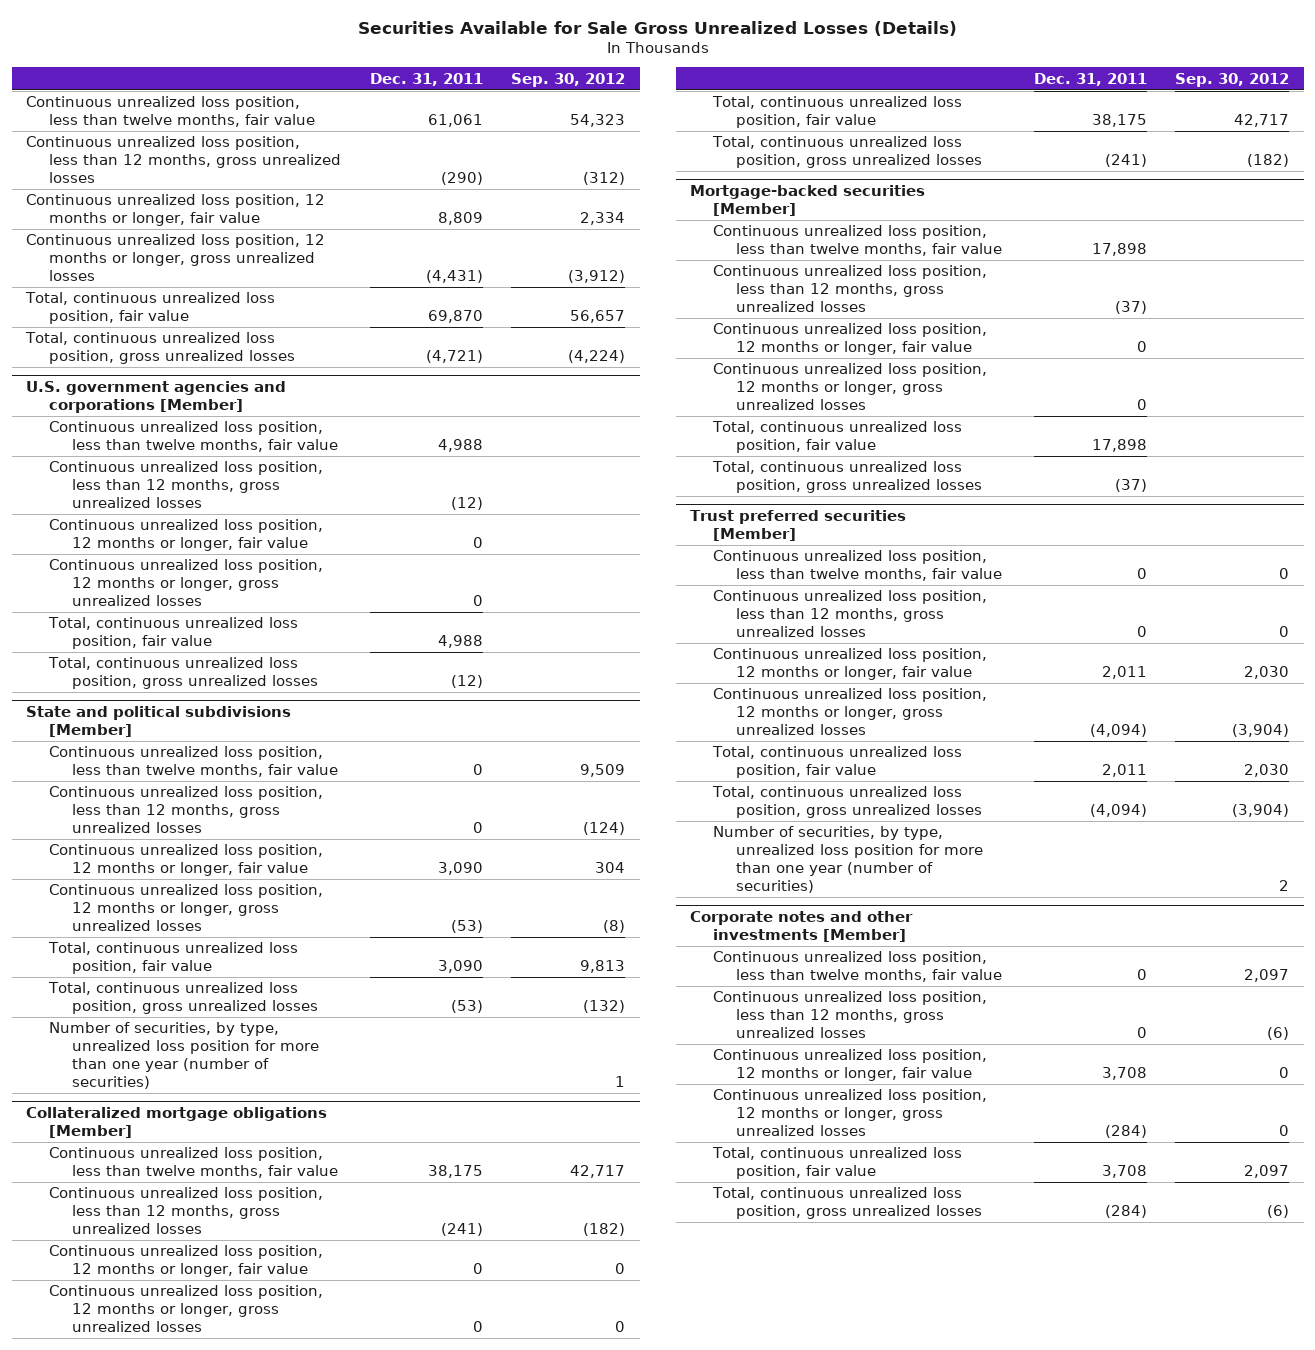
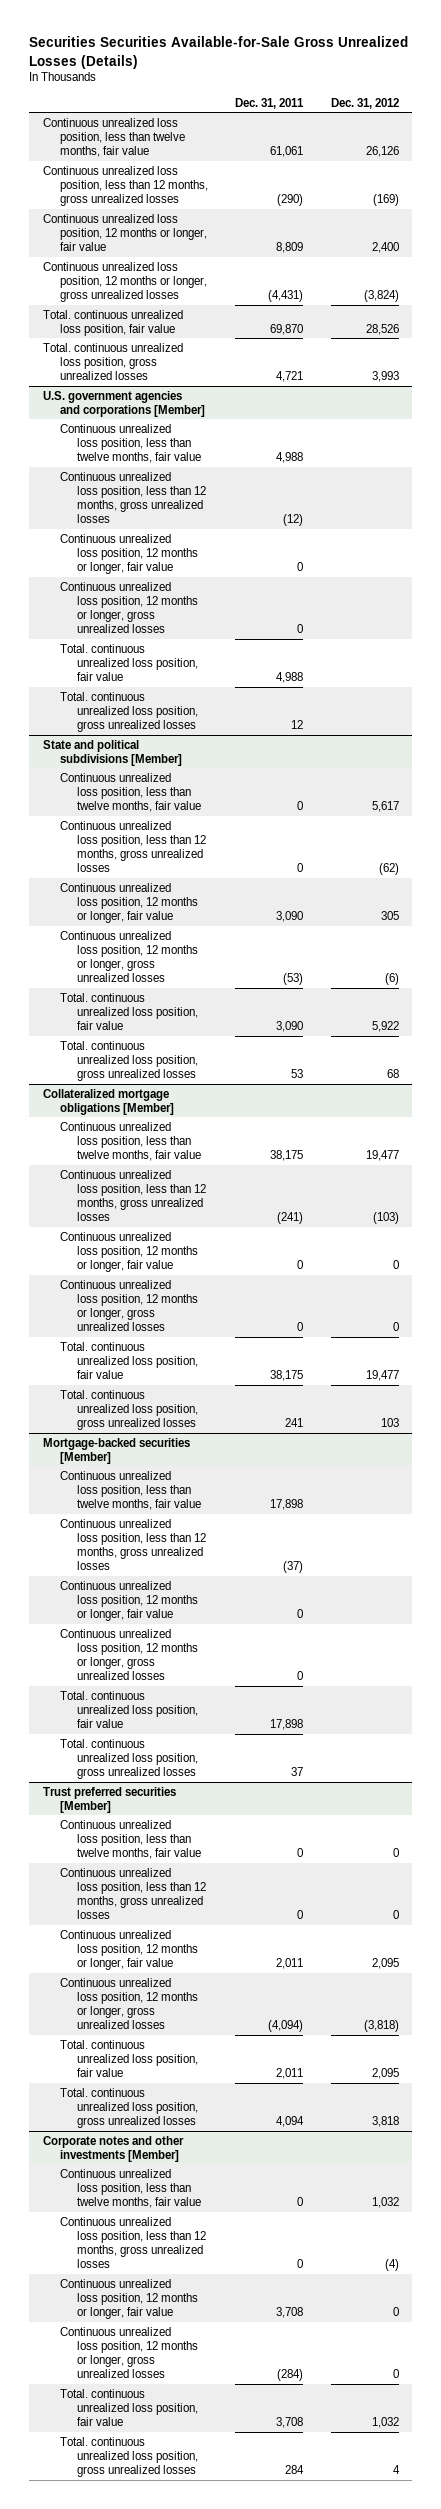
[357,20,957,36] Securities Available for Sale Gross Unrealized Losses (Details) -> [29,36,409,69] Securities Securities Available-for-Sale Gross Unrealized Losses (Details)
[511,72,626,87] Sep. 30, 2012 -> none
none -> [330,97,399,109] Dec. 31, 2012
[24,292,275,325] Total, continuous unrealized loss position, fair value -> [42,309,183,336] Total. continuous unrealized loss position, fair value
[24,332,295,365] Total, continuous unrealized loss position, gross unrealized losses -> [42,342,183,381] Total. continuous unrealized loss position, gross unrealized losses
[425,350,483,364] (4,721) -> [276,371,304,383] 4,721
[47,617,298,650] Total, continuous unrealized loss position, fair value -> [59,643,199,682] Total. continuous unrealized loss position, fair value
[47,657,318,690] Total, continuous unrealized loss position, gross unrealized losses -> [59,691,199,733] Total. continuous unrealized loss position, gross unrealized losses
[450,675,483,689] (12) -> [291,720,304,730] 12
[48,1022,319,1089] Number of securities, by type, unrealized loss position for more than one year (number of securities) -> none
[47,942,298,975] Total, continuous unrealized loss position, fair value -> [59,992,199,1031] Total. continuous unrealized loss position, fair value
[47,982,318,1015] Total, continuous unrealized loss position, gross unrealized losses -> [59,1040,199,1082] Total. continuous unrealized loss position, gross unrealized losses
[450,1000,483,1014] (53) -> [291,1069,304,1079] 53
[711,96,962,129] Total, continuous unrealized loss position, fair value -> [59,1341,199,1380] Total. continuous unrealized loss position, fair value
[711,136,982,169] Total, continuous unrealized loss position, gross unrealized losses -> [59,1389,199,1431] Total. continuous unrealized loss position, gross unrealized losses
[1104,154,1147,168] (241) -> [285,1418,304,1428] 241
[711,421,962,454] Total, continuous unrealized loss position, fair value -> [59,1690,199,1729] Total. continuous unrealized loss position, fair value
[711,461,982,494] Total, continuous unrealized loss position, gross unrealized losses -> [59,1738,199,1780] Total. continuous unrealized loss position, gross unrealized losses
[1114,479,1147,493] (37) -> [291,1767,304,1777] 37
[712,826,983,893] Number of securities, by type, unrealized loss position for more than one year (number of securities) -> none
[711,746,962,779] Total, continuous unrealized loss position, fair value -> [59,2039,199,2078] Total. continuous unrealized loss position, fair value
[711,786,982,819] Total, continuous unrealized loss position, gross unrealized losses -> [59,2087,199,2129] Total. continuous unrealized loss position, gross unrealized losses
[1089,804,1147,818] (4,094) -> [276,2116,305,2128] 4,094
[711,1147,962,1180] Total, continuous unrealized loss position, fair value -> [59,2388,199,2427] Total. continuous unrealized loss position, fair value
[711,1187,982,1220] Total, continuous unrealized loss position, gross unrealized losses -> [59,2436,199,2478] Total. continuous unrealized loss position, gross unrealized losses
[1104,1205,1147,1219] (284) -> [285,2465,305,2475] 284

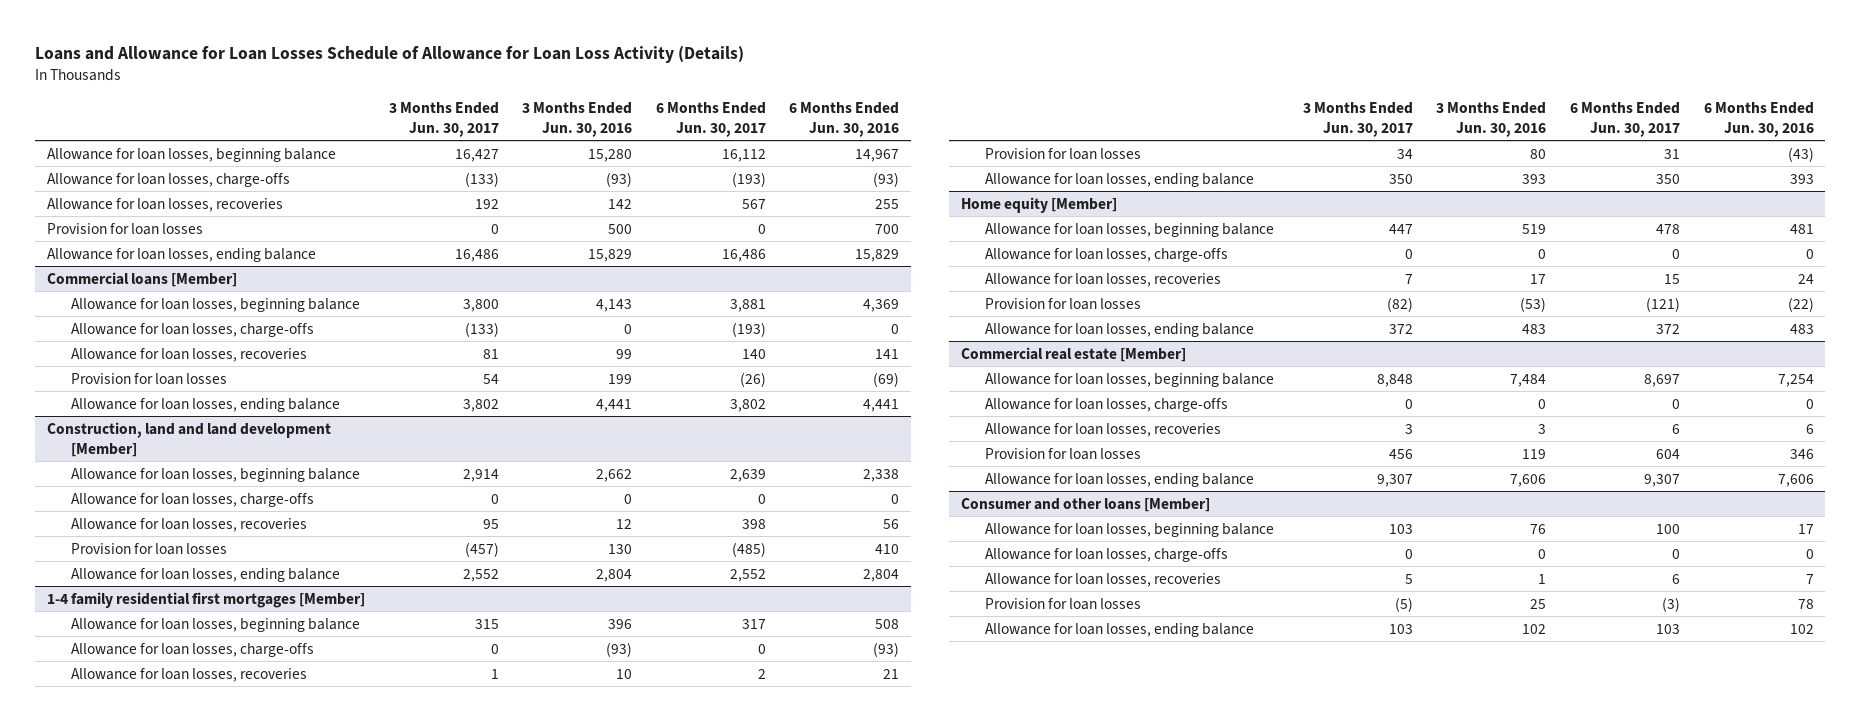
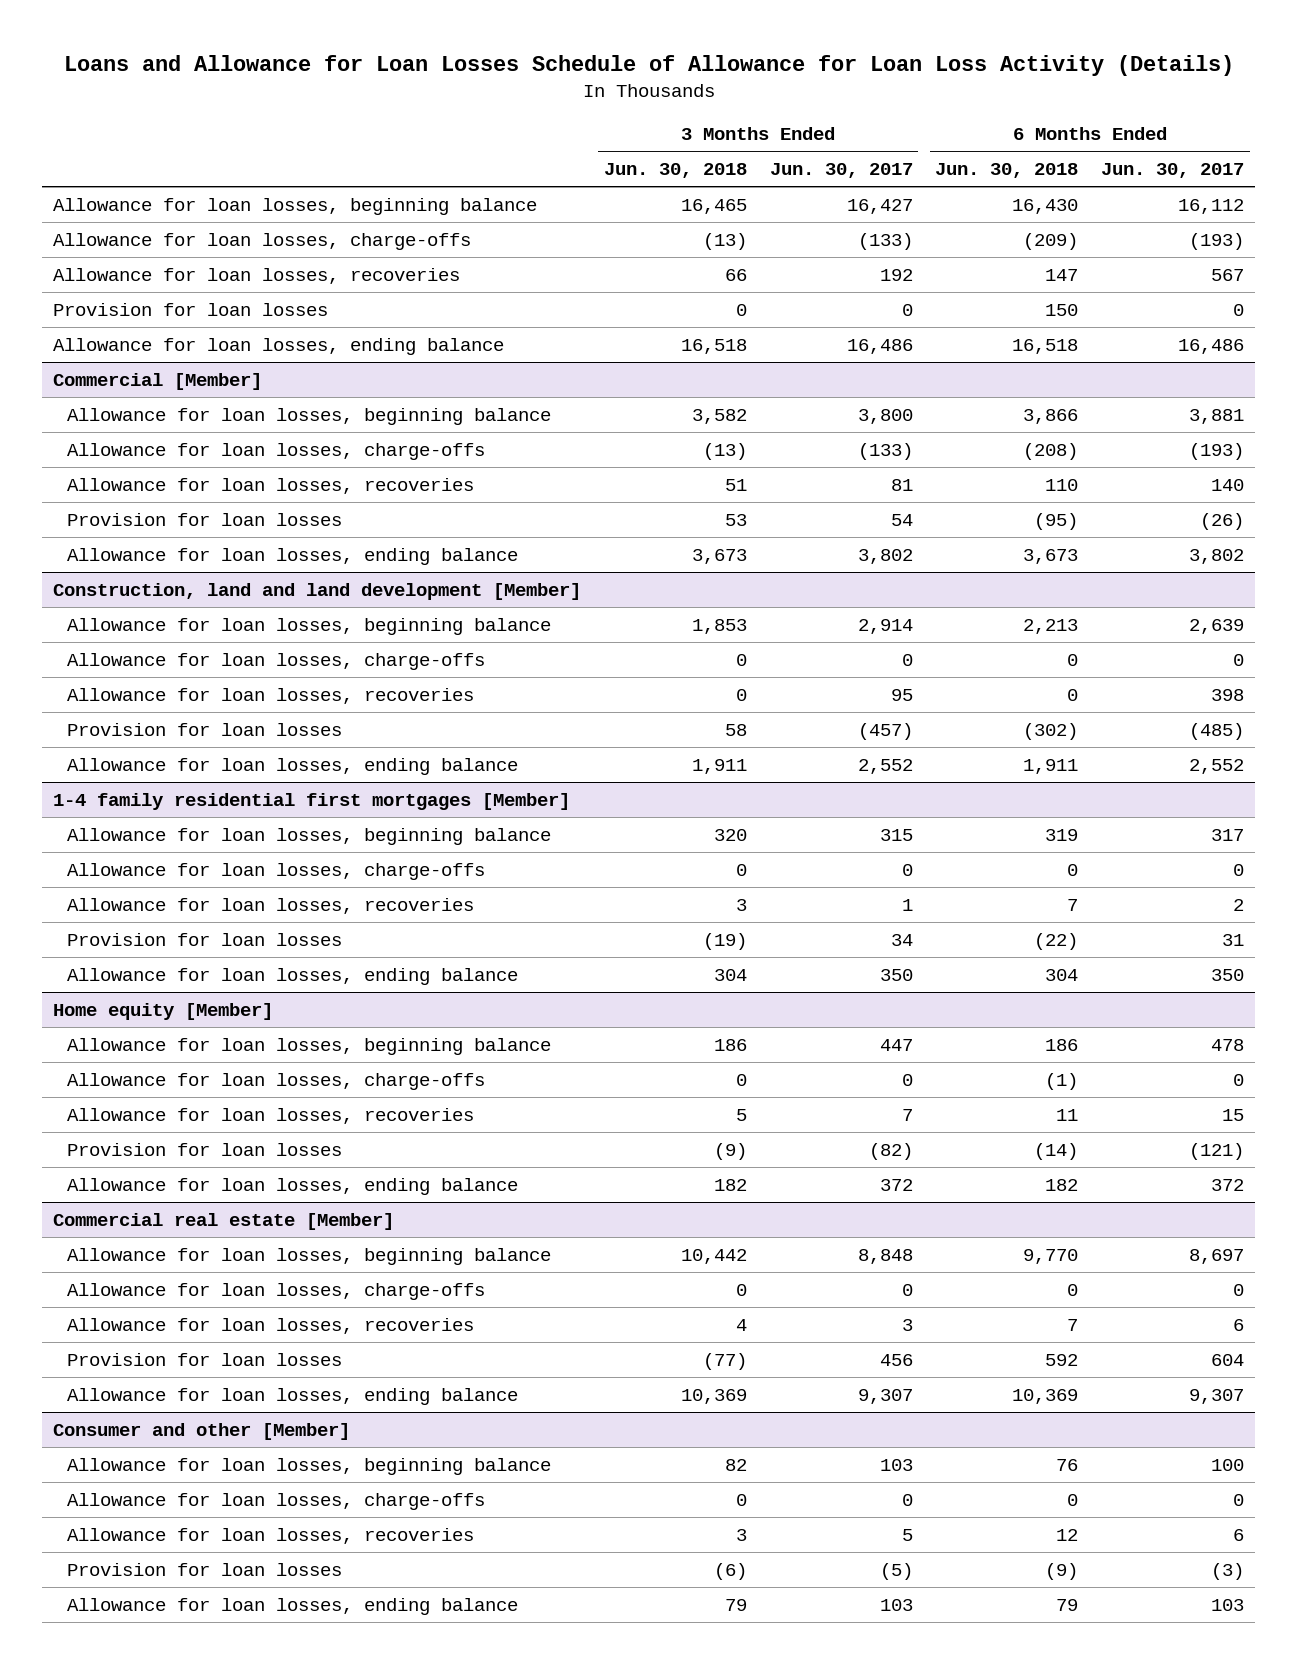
[522,101,633,137] 3 Months Ended Jun. 30, 2016 -> none
[789,101,900,137] 6 Months Ended Jun. 30, 2016 -> none
none -> [604,162,748,178] Jun. 30, 2018
none -> [935,162,1079,178] Jun. 30, 2018
[46,271,237,287] Commercial loans [Member] -> [53,372,263,390] Commercial [Member]
[961,497,1211,512] Consumer and other loans [Member] -> [53,1422,351,1440] Consumer and other [Member]

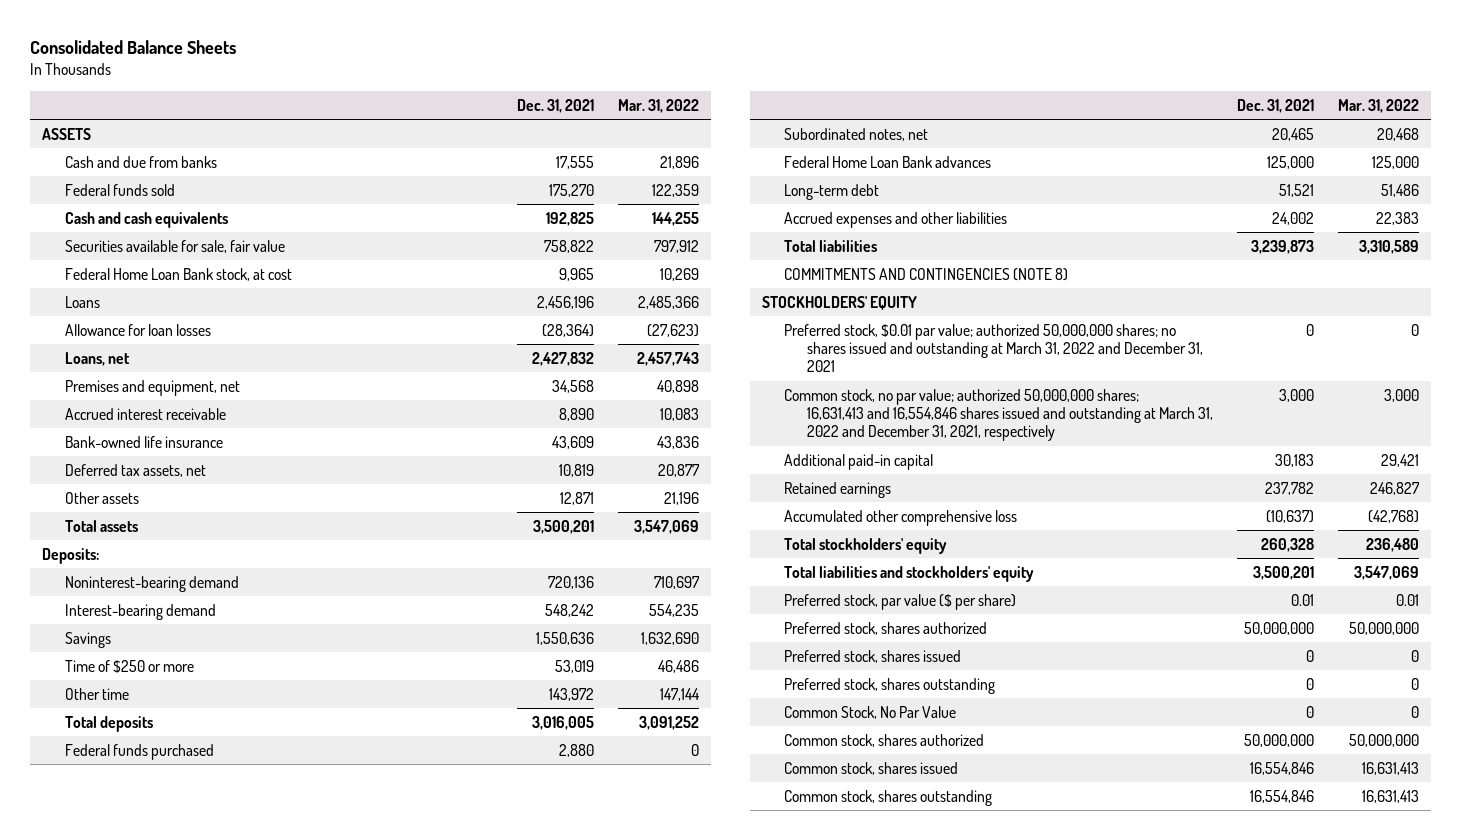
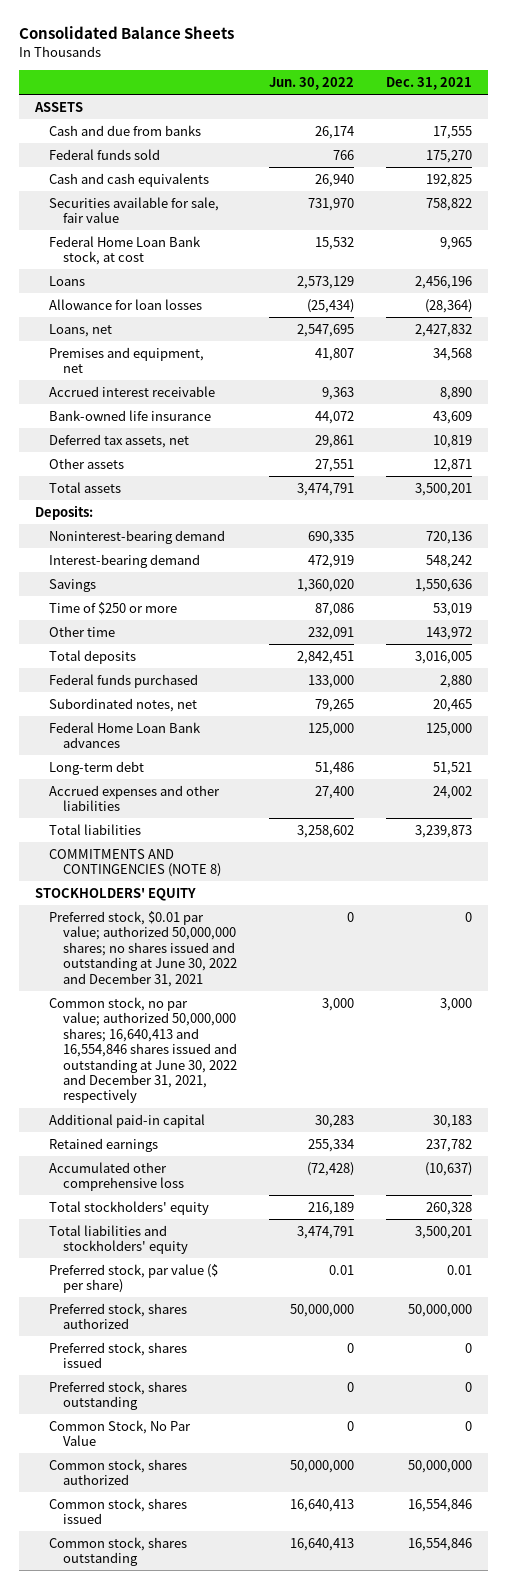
[618,98,700,113] Mar. 31, 2022 -> none
none -> [269,76,355,90] Jun. 30, 2022
[784,323,1203,373] Preferred stock, $0.01 par value; authorized 50,000,000 shares; no shares issued and outstanding at March 31, 2022 and December 31, 2021 -> [49,910,238,987] Preferred stock, $0.01 par value; authorized 50,000,000 shares; no shares issued and outstanding at June 30, 2022 and December 31, 2021
[784,388,1213,442] Common stock, no par value; authorized 50,000,000 shares; 16,631,413 and 16,554,846 shares issued and outstanding at March 31, 2022 and December 31, 2021, respectively -> [49,996,238,1104] Common stock, no par value; authorized 50,000,000 shares; 16,640,413 and 16,554,846 shares issued and outstanding at June 30, 2022 and December 31, 2021, respectively

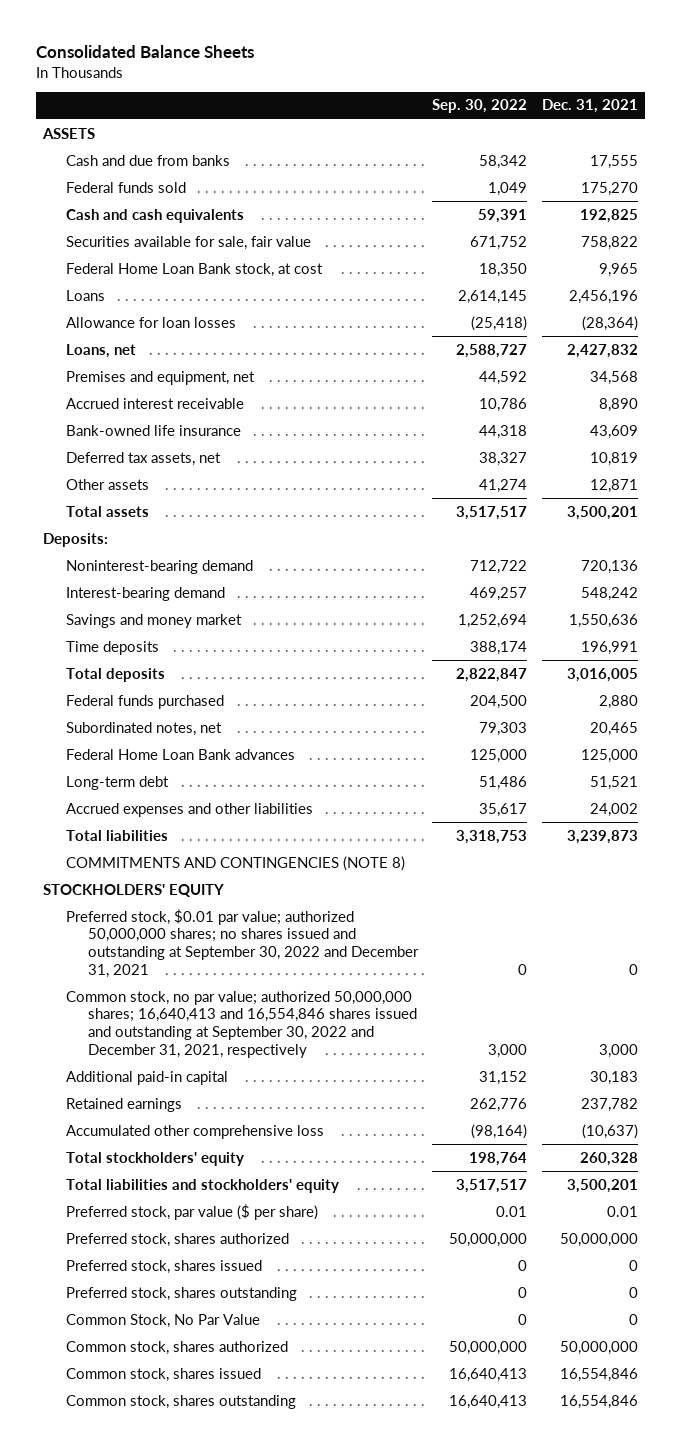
[269,76,355,90] Jun. 30, 2022 -> none
none -> [432,99,528,114] Sep. 30, 2022
[49,601,178,615] Time of $250 or more -> none
[49,625,116,637] Other time -> none
[49,578,97,592] Savings -> [65,613,242,628] Savings and money market
none -> [65,640,159,655] Time deposits
[49,910,238,987] Preferred stock, $0.01 par value; authorized 50,000,000 shares; no shares issued and outstanding at June 30, 2022 and December 31, 2021 -> [65,908,419,978] Preferred stock, $0.01 par value; authorized 50,000,000 shares; no shares issued and outstanding at September 30, 2022 and December 31, 2021
[49,996,238,1104] Common stock, no par value; authorized 50,000,000 shares; 16,640,413 and 16,554,846 shares issued and outstanding at June 30, 2022 and December 31, 2021, respectively -> [65,990,417,1058] Common stock, no par value; authorized 50,000,000 shares; 16,640,413 and 16,554,846 shares issued and outstanding at September 30, 2022 and December 31, 2021, respectively

